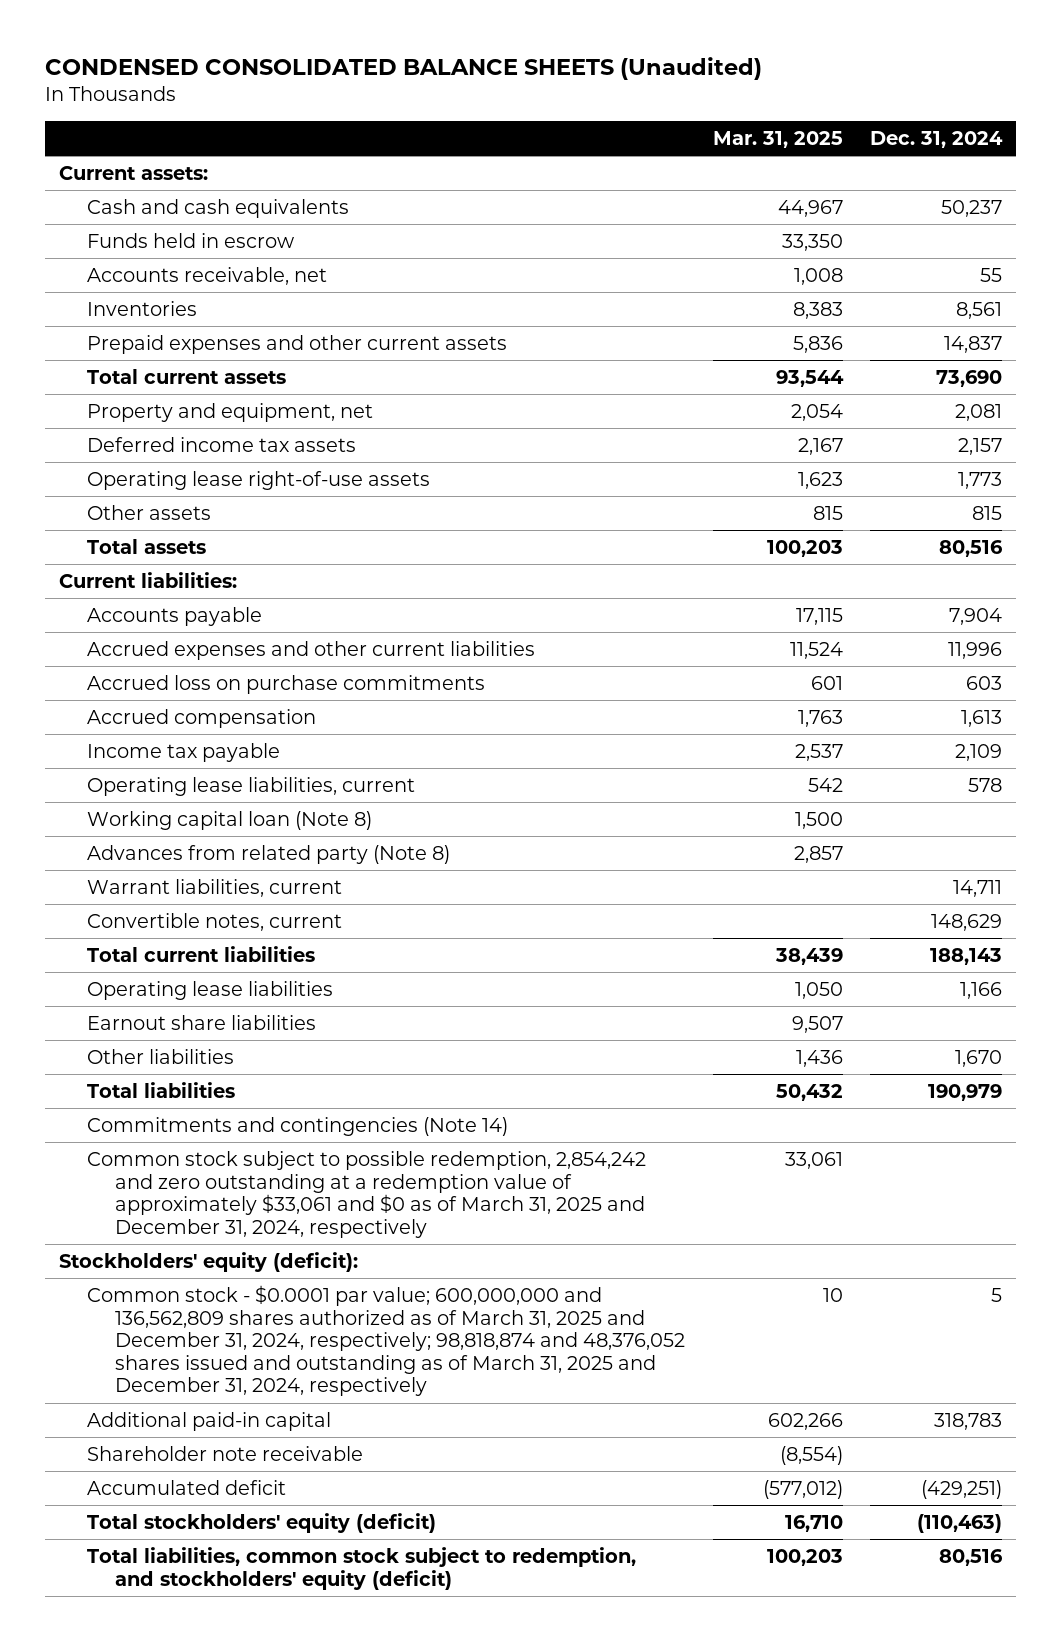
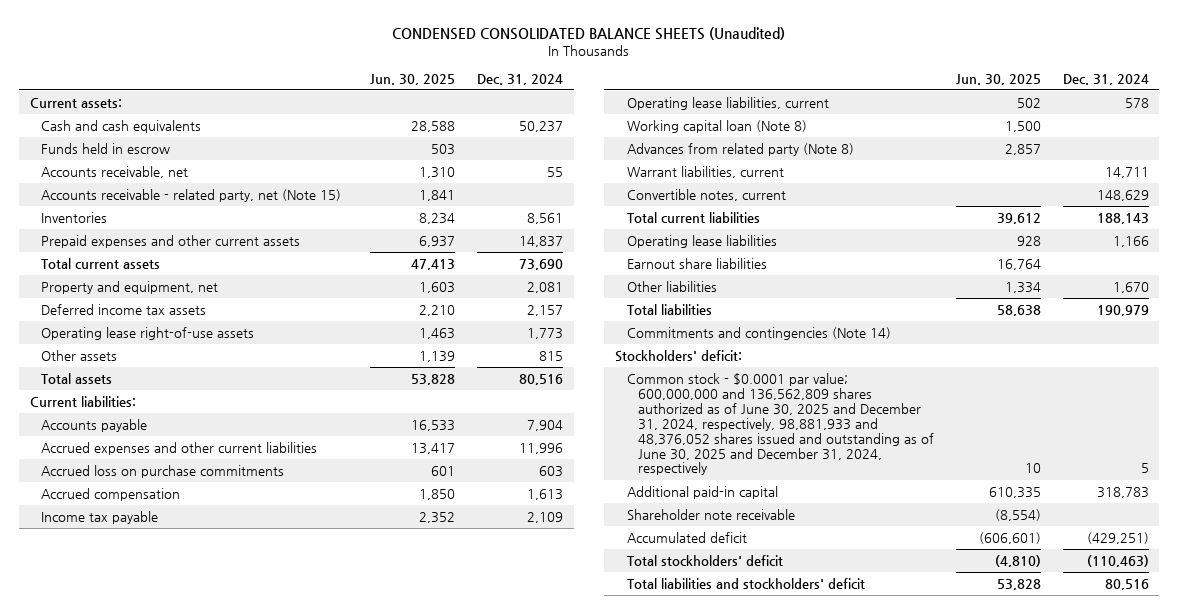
[712,130,843,148] Mar. 31, 2025 -> none
none -> [369,73,455,85] Jun. 30, 2025
none -> [40,188,341,202] Accounts receivable - related party, net (Note 15)
[86,1151,646,1238] Common stock subject to possible redemption, 2,854,242 and zero outstanding at a redemption value of approximately $33,061 and $0 as of March 31, 2025 and December 31, 2024, respectively -> none
[58,1252,358,1273] Stockholders' equity (deficit): -> [615,349,743,362] Stockholders' deficit:
[86,1285,685,1397] Common stock - $0.0001 par value; 600,000,000 and 136,562,809 shares authorized as of March 31, 2025 and December 31, 2024, respectively; 98,818,874 and 48,376,052 shares issued and outstanding as of March 31, 2025 and December 31, 2024, respectively -> [626,372,934,476] Common stock - $0.0001 par value; 600,000,000 and 136,562,809 shares authorized as of June 30, 2025 and December 31, 2024, respectively, 98,881,933 and 48,376,052 shares issued and outstanding as of June 30, 2025 and December 31, 2024, respectively
[86,1513,436,1534] Total stockholders' equity (deficit) -> [626,554,783,566] Total stockholders' deficit
[86,1547,636,1590] Total liabilities, common stock subject to redemption, and stockholders' equity (deficit) -> [626,577,865,589] Total liabilities and stockholders' deficit

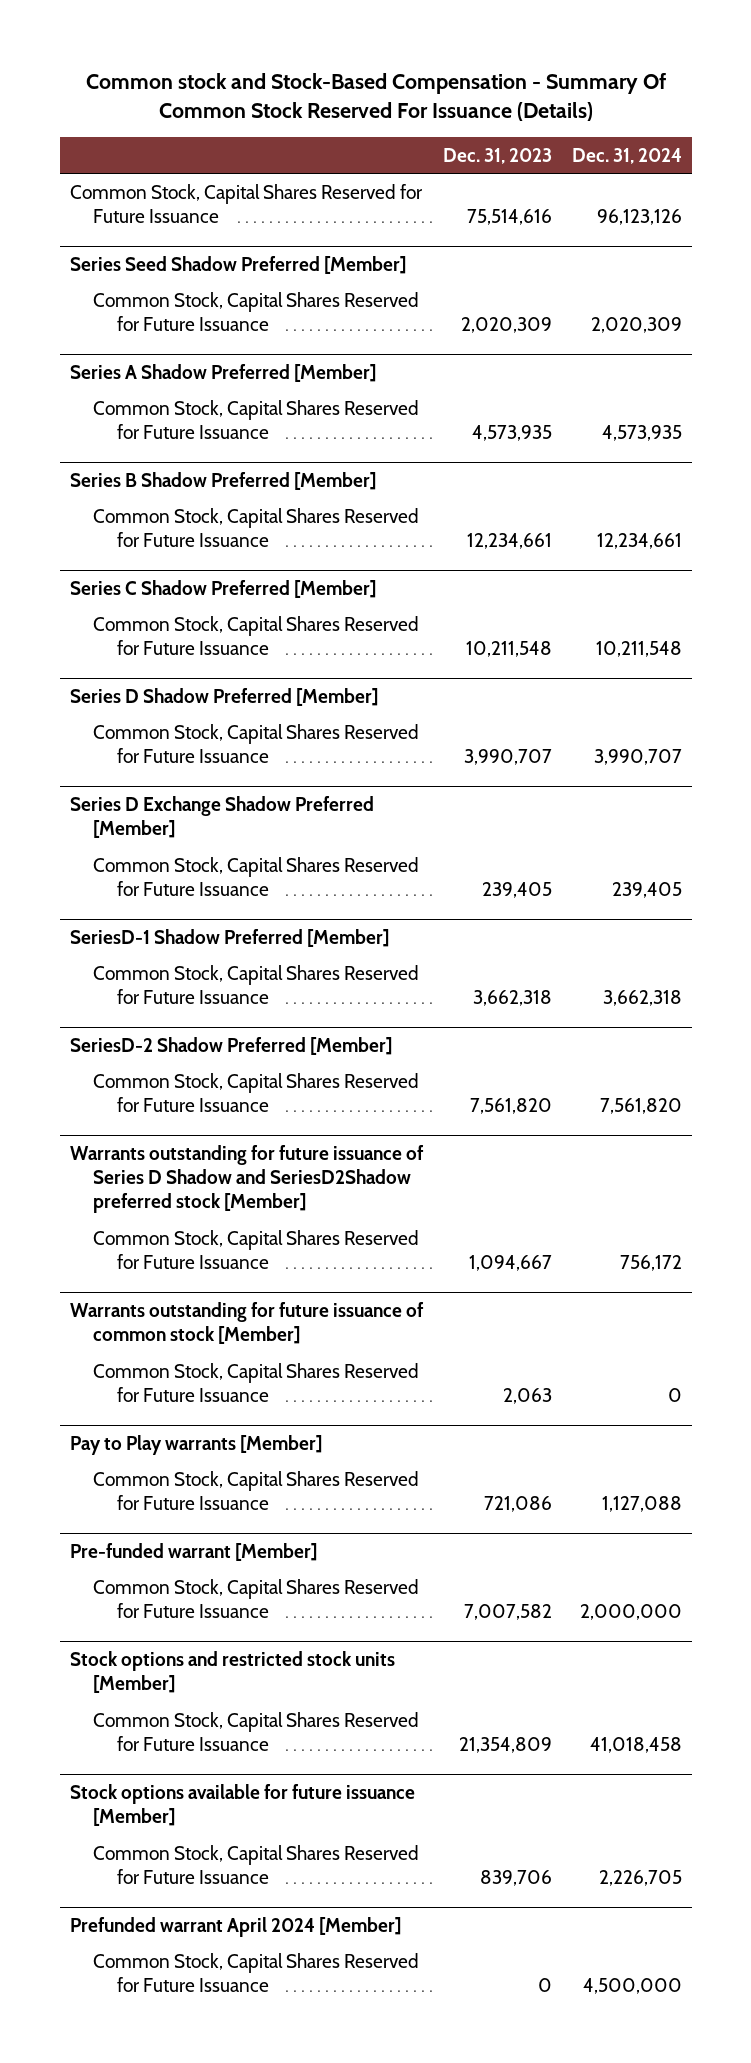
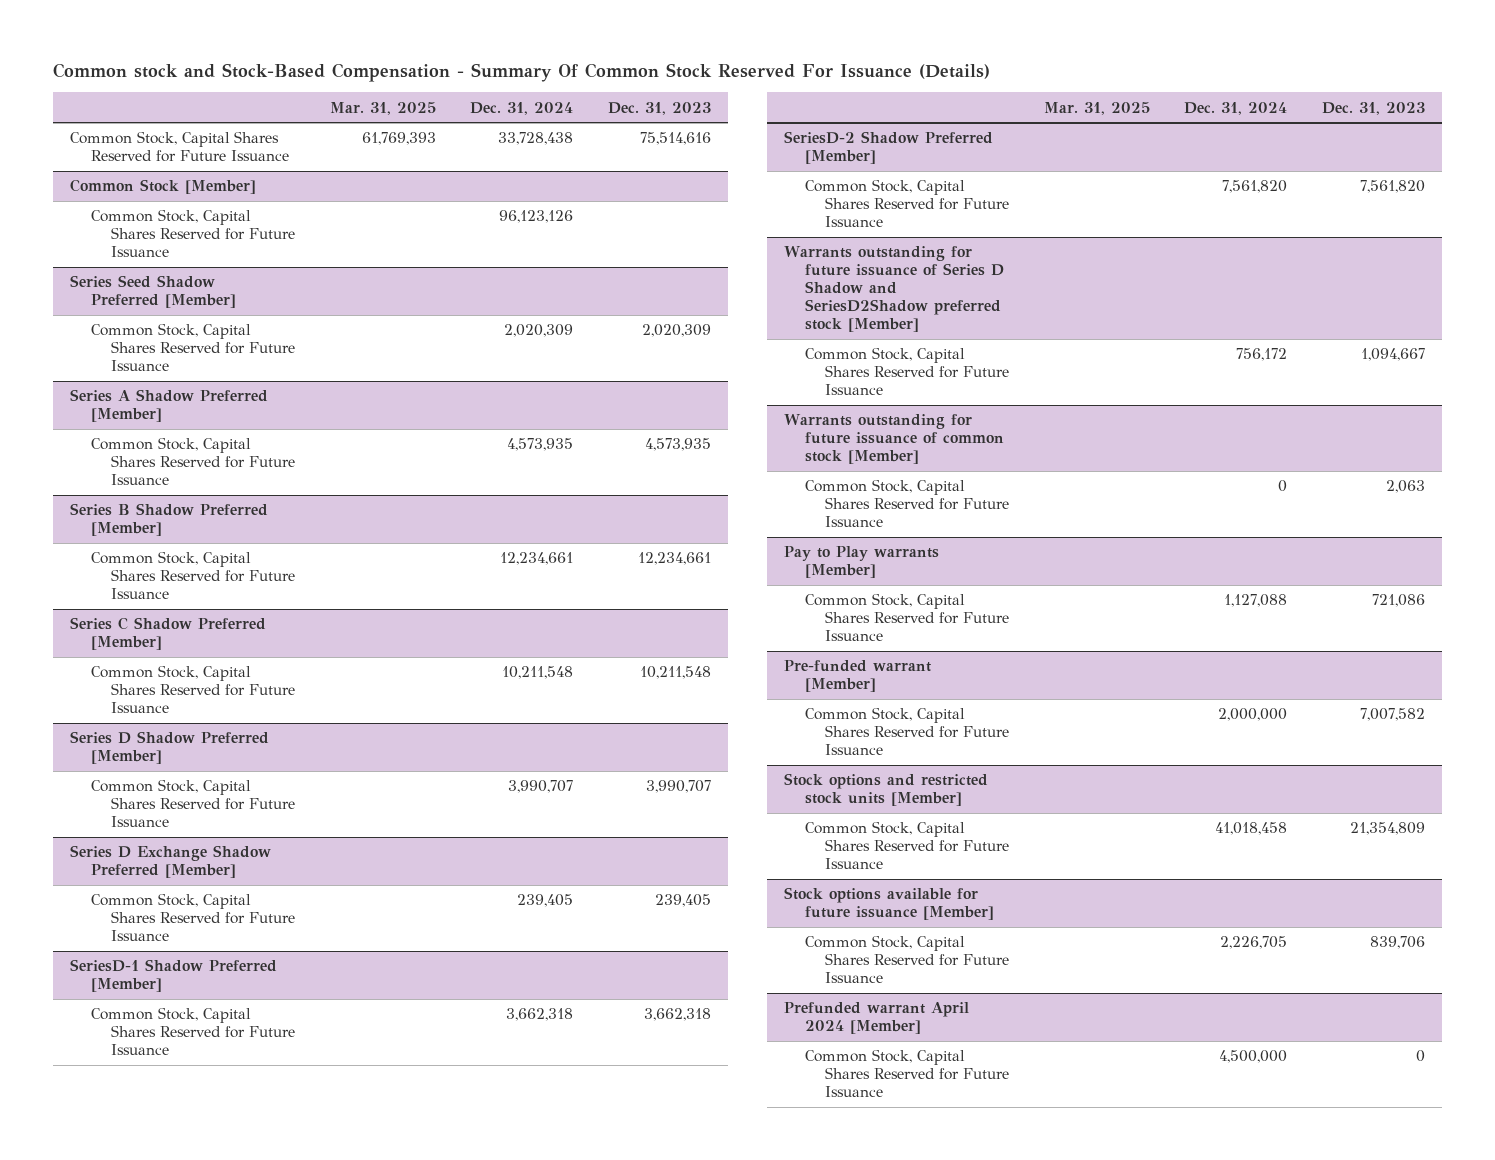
none -> [329,101,436,115] Mar. 31, 2025
[596,208,682,225] 96,123,126 -> [498,132,574,146] 33,728,438
none -> [69,179,256,195] Common Stock [Member]
none -> [90,209,296,258] Common Stock, Capital Shares Reserved for Future Issuance

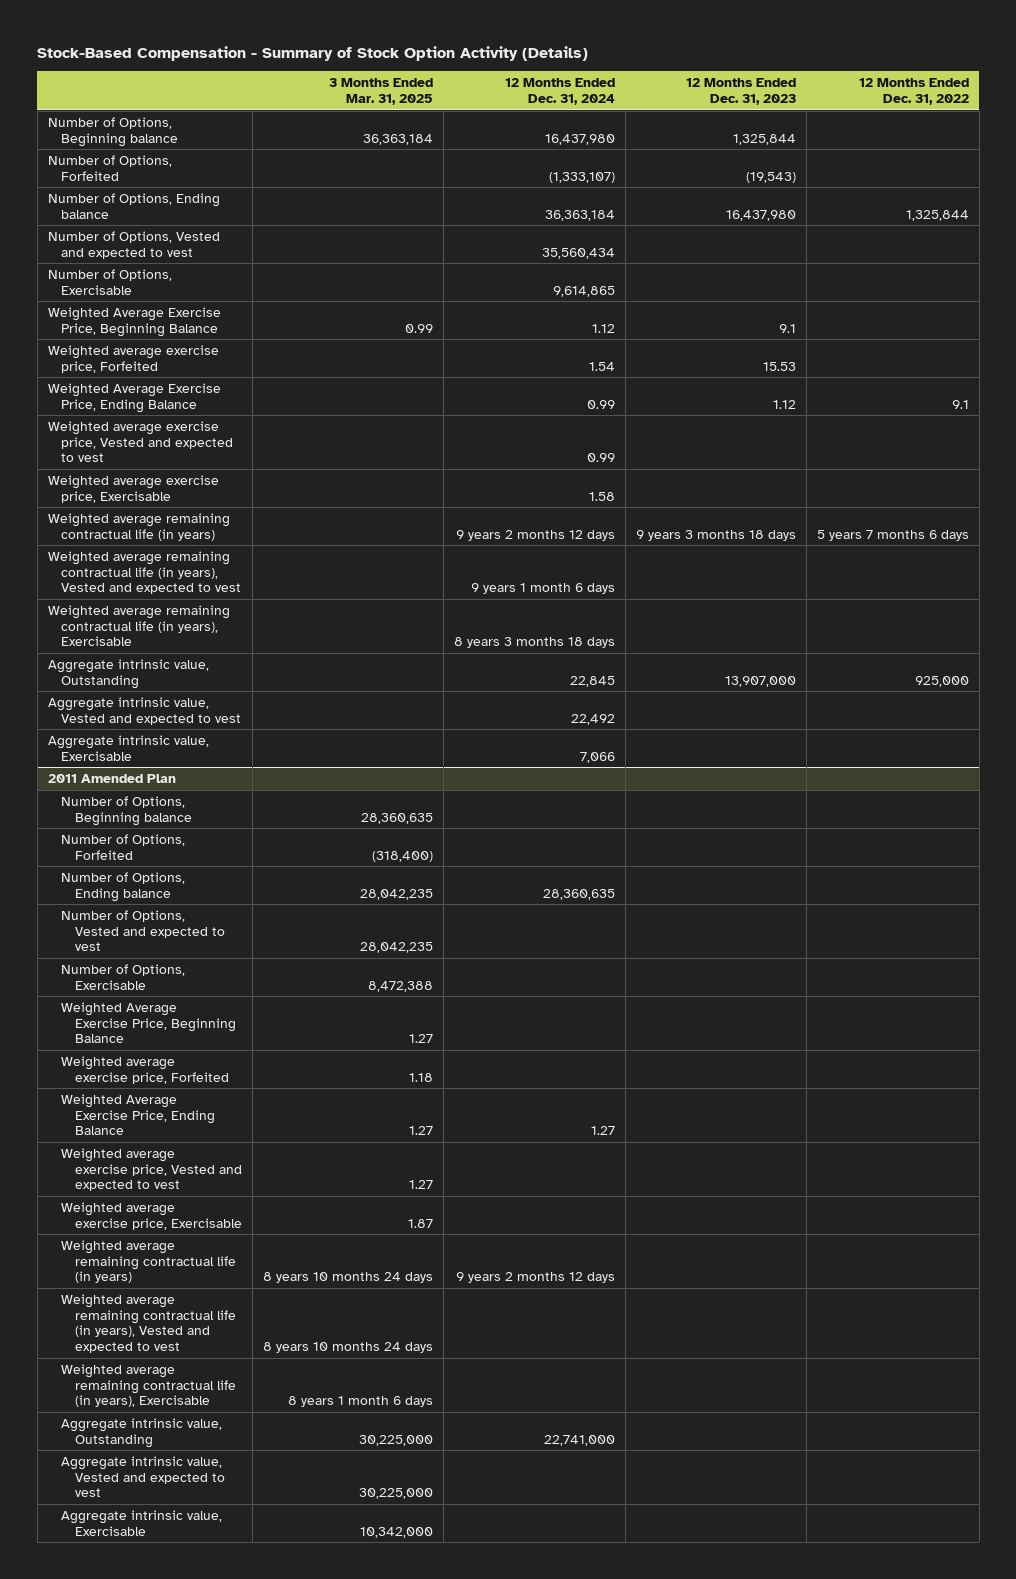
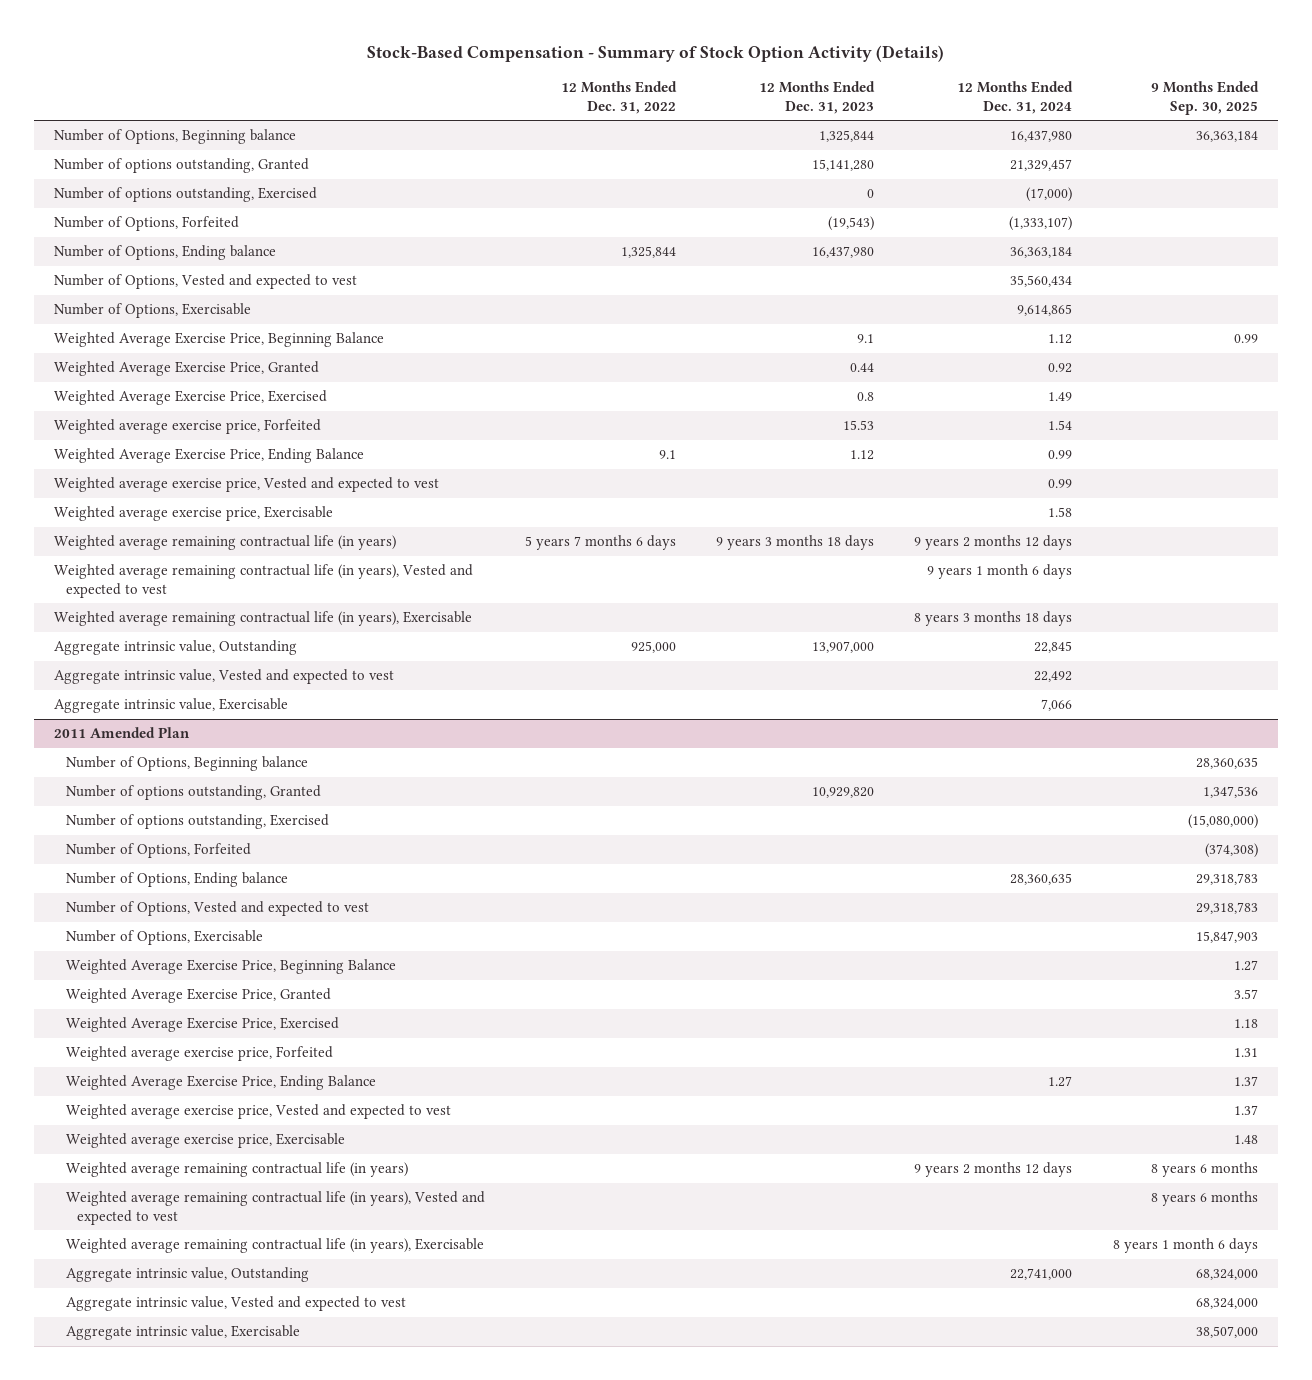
[328,78,433,105] 3 Months Ended Mar. 31, 2025 -> none
none -> [1150,81,1259,115] 9 Months Ended Sep. 30, 2025
none -> [54,158,310,174] Number of options outstanding, Granted
none -> [54,187,318,203] Number of options outstanding, Exercised
none -> [54,361,320,377] Weighted Average Exercise Price, Granted
none -> [54,390,328,406] Weighted Average Exercise Price, Exercised
none -> [65,785,321,801] Number of options outstanding, Granted
none -> [65,814,329,830] Number of options outstanding, Exercised
none -> [65,988,331,1004] Weighted Average Exercise Price, Granted
none -> [65,1017,339,1033] Weighted Average Exercise Price, Exercised

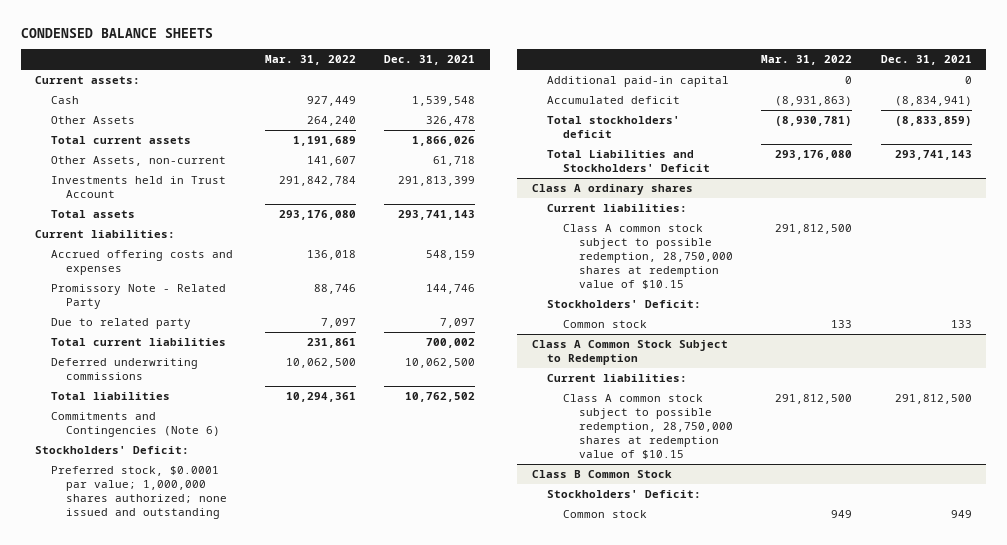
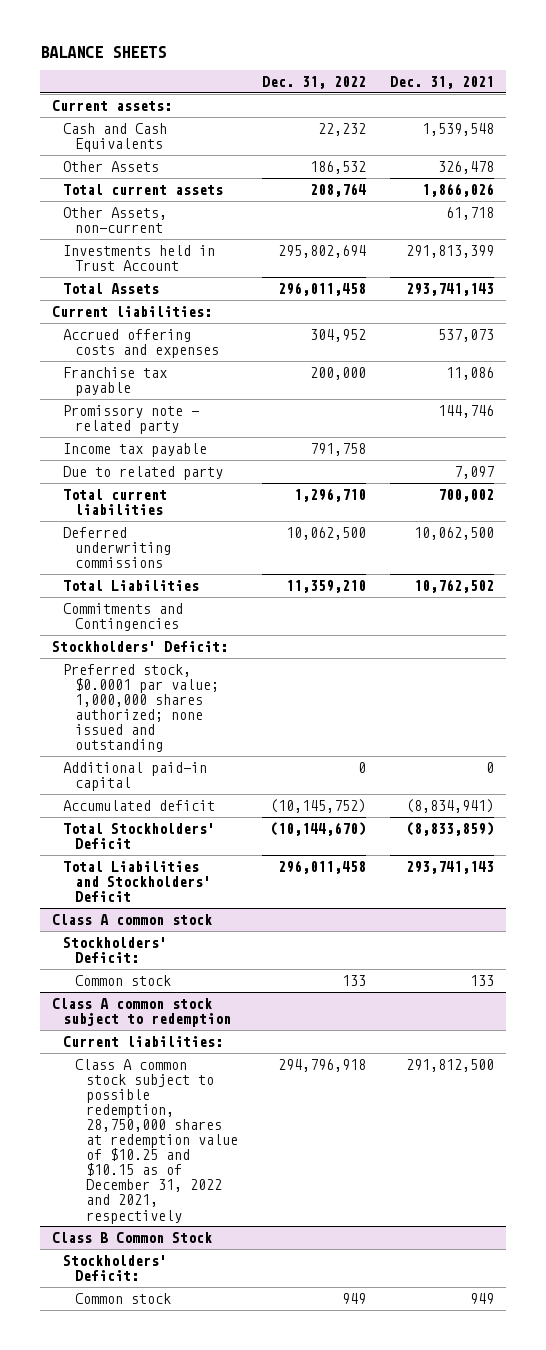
[20,28,213,39] CONDENSED BALANCE SHEETS -> [39,46,166,59] BALANCE SHEETS
[264,55,356,66] Mar. 31, 2022 -> none
none -> [261,75,366,89] Dec. 31, 2022
[50,96,79,105] Cash -> [63,122,168,152] Cash and Cash Equivalents
[50,210,135,219] Total assets -> [63,282,160,294] Total Assets
[426,250,476,261] 548,159 -> [437,328,494,342] 537,073
none -> [63,366,168,396] Franchise tax payable
[50,284,226,310] Promissory Note - Related Party -> [63,404,200,434] Promissory note - related party
none -> [63,442,208,457] Income tax payable
[50,392,170,401] Total liabilities -> [63,579,200,591] Total Liabilities
[50,412,221,438] Commitments and Contingencies (Note 6) -> [63,602,184,631] Commitments and Contingencies
[547,116,681,139] Total stockholders' deficit -> [63,822,216,849] Total Stockholders' Deficit
[547,204,688,213] Current liabilities: -> none
[563,224,733,289] Class A common stock subject to possible redemption, 28,750,000 shares at redemption value of $10.15 -> none
[531,184,693,196] Class A ordinary shares -> [51,913,212,925] Class A common stock
[531,340,728,366] Class A Common Stock Subject to Redemption -> [51,997,232,1027] Class A common stock subject to redemption
[563,394,733,459] Class A common stock subject to possible redemption, 28,750,000 shares at redemption value of $10.15 -> [74,1058,238,1224] Class A common stock subject to possible redemption, 28,750,000 shares at redemption value of $10.25 and $10.15 as of December 31, 2022 and 2021, respectively

